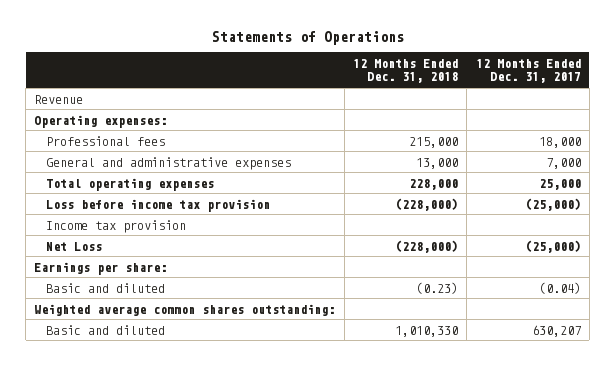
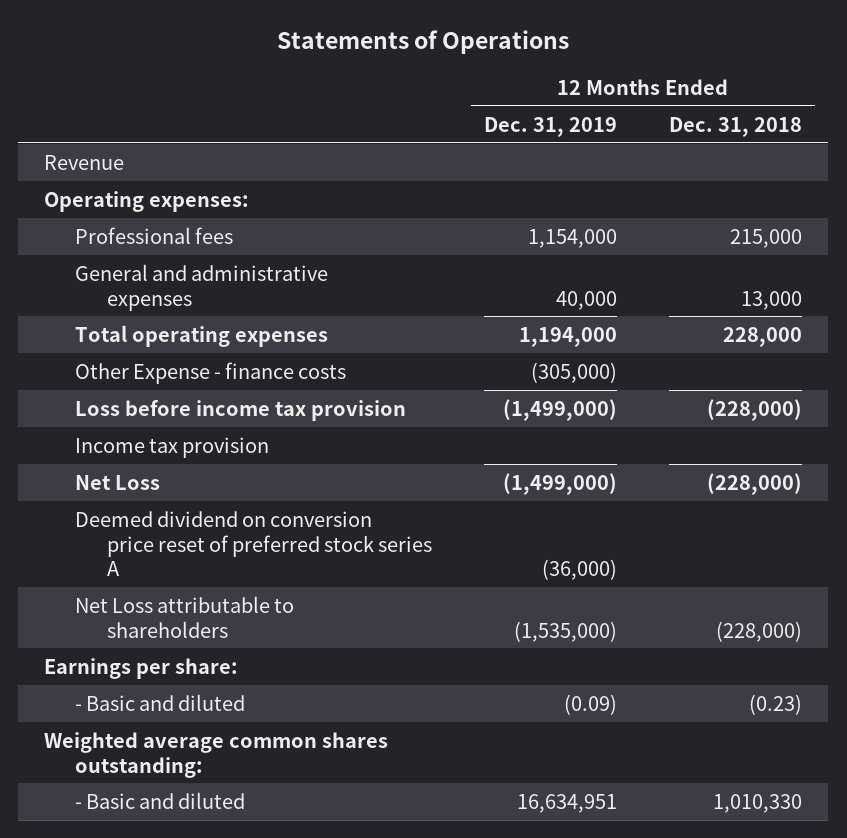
[475,58,581,84] 12 Months Ended Dec. 31, 2017 -> none
none -> [483,116,617,137] Dec. 31, 2019
none -> [75,361,347,384] Other Expense - finance costs
none -> [75,510,432,577] Deemed dividend on conversion price reset of preferred stock series A
none -> [75,595,295,638] Net Loss attributable to shareholders
[45,282,165,293] Basic and diluted -> [75,693,246,711] - Basic and diluted
[45,324,165,335] Basic and diluted -> [75,791,246,809] - Basic and diluted

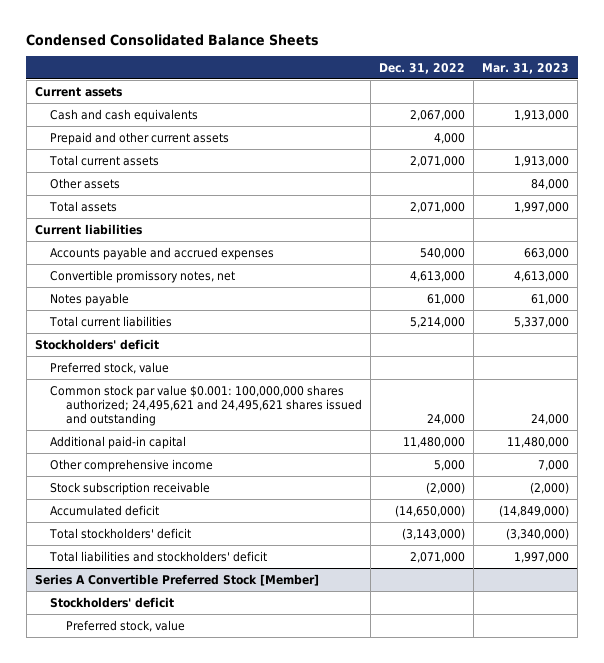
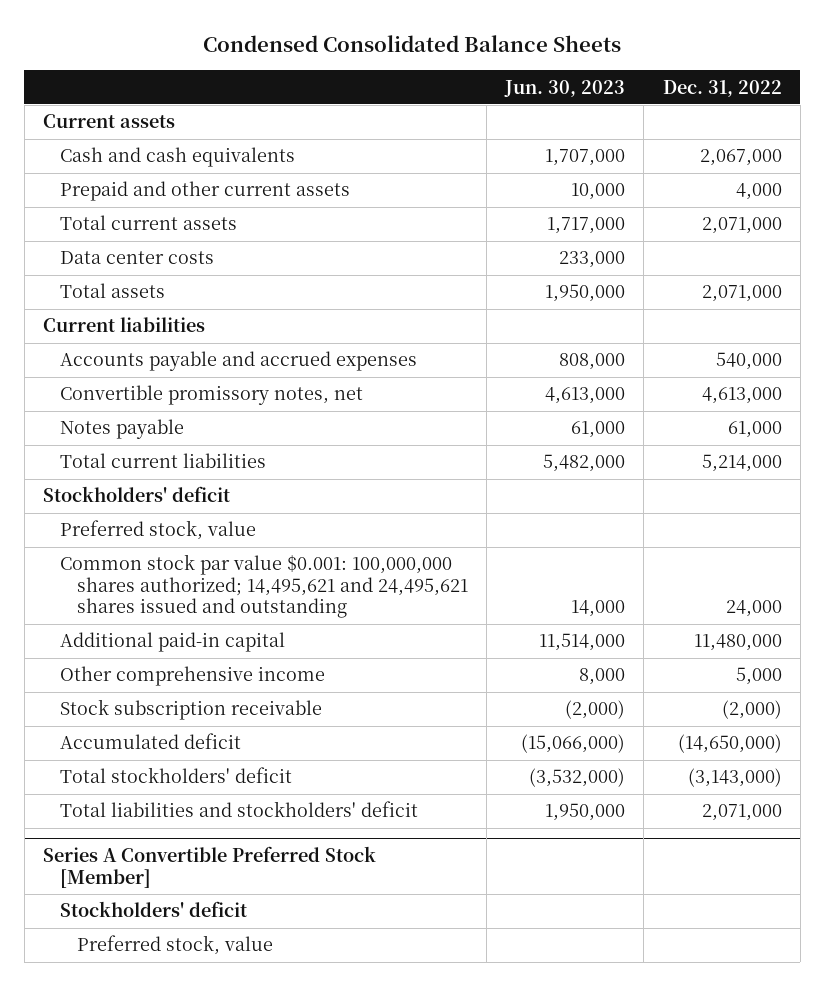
[482,62,570,74] Mar. 31, 2023 -> none
none -> [504,79,626,97] Jun. 30, 2023
[50,177,121,189] Other assets -> [59,251,214,265] Data center costs
[50,384,362,426] Common stock par value $0.001: 100,000,000 shares authorized; 24,495,621 and 24,495,621 shares issued and outstanding -> [59,554,468,619] Common stock par value $0.001: 100,000,000 shares authorized; 14,495,621 and 24,495,621 shares issued and outstanding

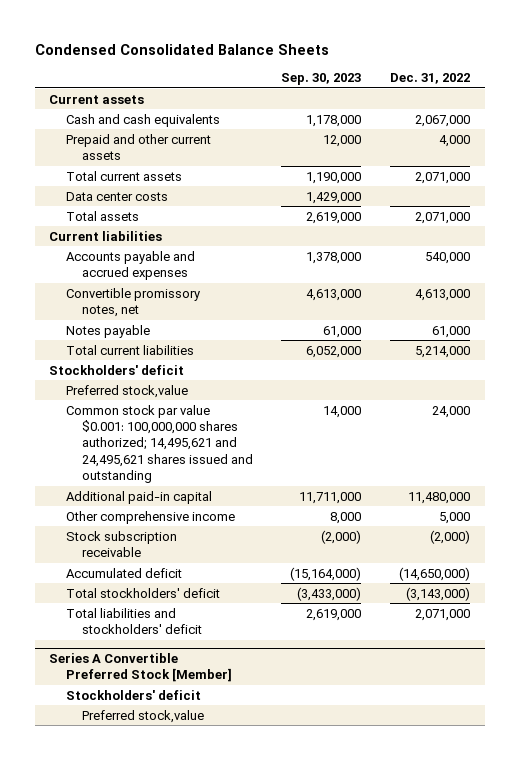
[504,79,626,97] Jun. 30, 2023 -> none
none -> [281,73,362,86] Sep. 30, 2023
[59,520,256,541] Preferred stock, value -> [65,384,188,398] Preferred stock,value
[76,935,273,956] Preferred stock, value -> [81,709,204,723] Preferred stock,value

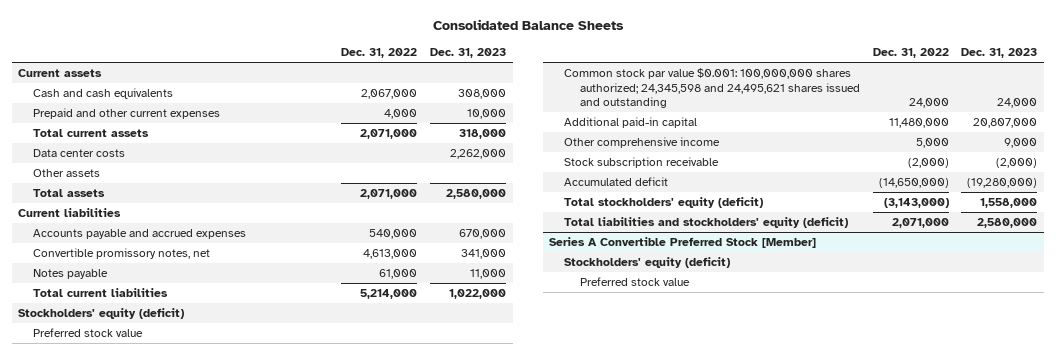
[34,43,329,55] Condensed Consolidated Balance Sheets -> [432,19,624,31] Consolidated Balance Sheets
[281,73,362,86] Sep. 30, 2023 -> none
none -> [430,48,507,59] Dec. 31, 2023
[65,133,211,161] Prepaid and other current assets -> [33,107,221,119] Prepaid and other current expenses
none -> [33,168,101,177] Other assets
[49,364,185,375] Stockholders' deficit -> [18,307,185,319] Stockholders' equity (deficit)
[65,384,188,398] Preferred stock,value -> [33,327,144,337] Preferred stock value
[65,404,253,484] Common stock par value $0.001: 100,000,000 shares authorized; 14,495,621 and 24,495,621 shares issued and outstanding -> [564,67,860,109] Common stock par value $0.001: 100,000,000 shares authorized; 24,345,598 and 24,495,621 shares issued and outstanding
[65,587,220,598] Total stockholders' deficit -> [564,196,764,208] Total stockholders' equity (deficit)
[65,607,202,635] Total liabilities and stockholders' deficit -> [564,216,849,228] Total liabilities and stockholders' equity (deficit)
[65,689,201,700] Stockholders' deficit -> [564,256,731,268] Stockholders' equity (deficit)
[81,709,204,723] Preferred stock,value -> [579,276,690,286] Preferred stock value

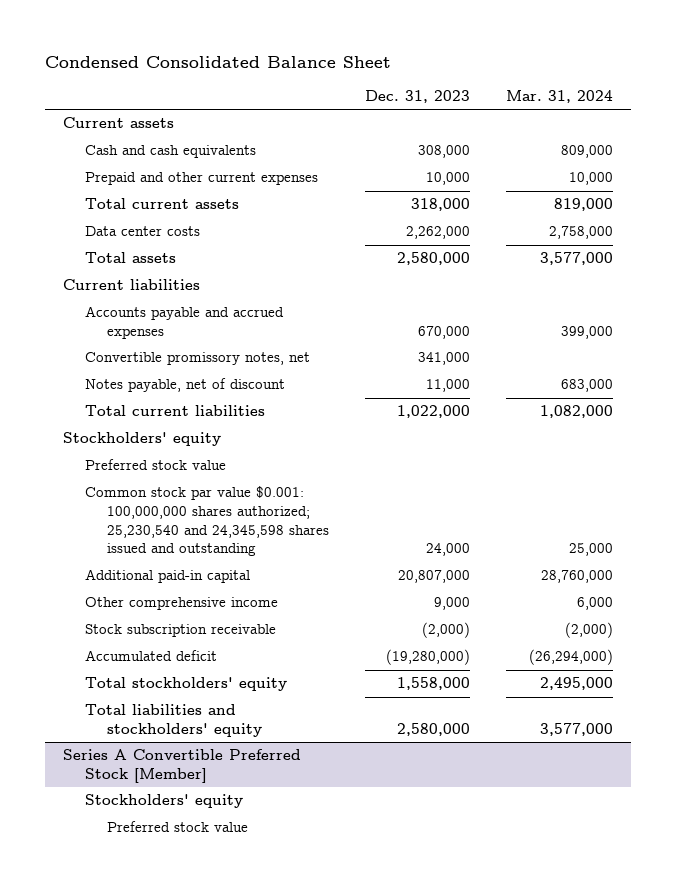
[432,19,624,31] Consolidated Balance Sheets -> [45,55,392,68] Condensed Consolidated Balance Sheet
[341,48,418,59] Dec. 31, 2022 -> none
none -> [506,90,614,104] Mar. 31, 2024
[33,168,101,177] Other assets -> none
[33,268,109,279] Notes payable -> [85,378,286,393] Notes payable, net of discount
[18,307,185,319] Stockholders' equity (deficit) -> [63,432,222,447] Stockholders' equity
[564,67,860,109] Common stock par value $0.001: 100,000,000 shares authorized; 24,345,598 and 24,495,621 shares issued and outstanding -> [85,486,330,557] Common stock par value $0.001: 100,000,000 shares authorized; 25,230,540 and 24,345,598 shares issued and outstanding
[564,196,764,208] Total stockholders' equity (deficit) -> [85,677,288,692] Total stockholders' equity
[564,216,849,228] Total liabilities and stockholders' equity (deficit) -> [85,704,263,738] Total liabilities and stockholders' equity
[564,256,731,268] Stockholders' equity (deficit) -> [85,794,244,809] Stockholders' equity

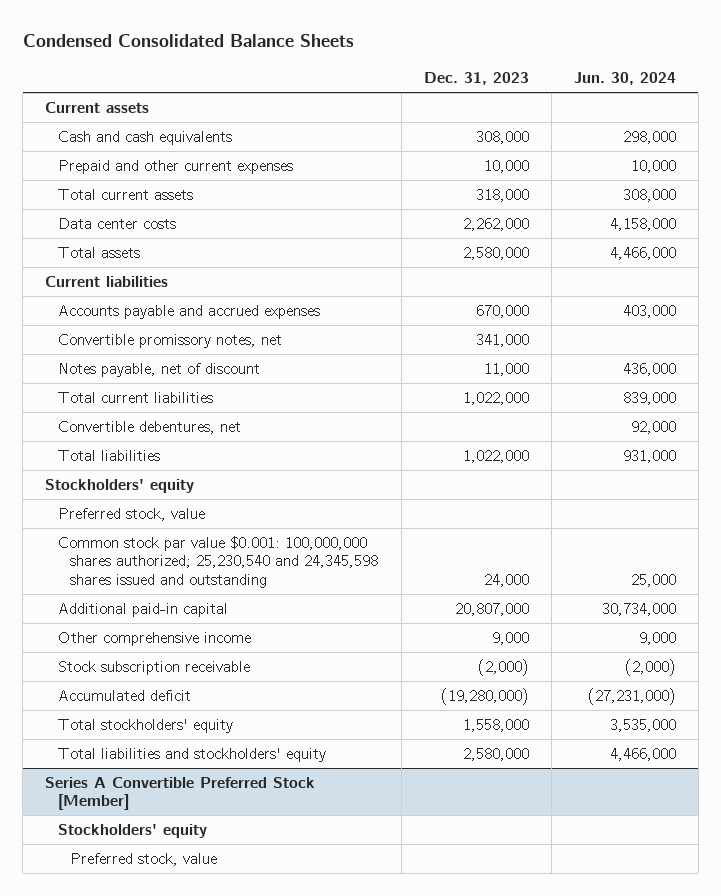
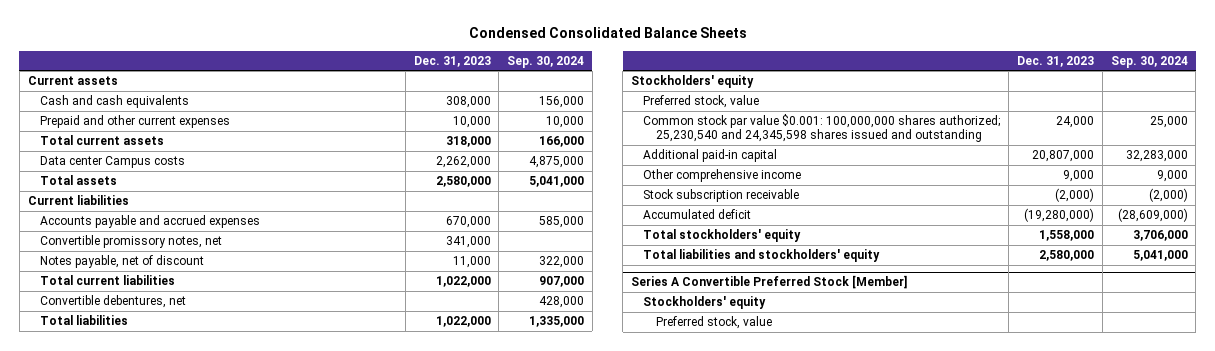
[573,72,676,86] Jun. 30, 2024 -> none
none -> [507,55,585,68] Sep. 30, 2024
[57,217,176,229] Data center costs -> [39,156,185,169] Data center Campus costs

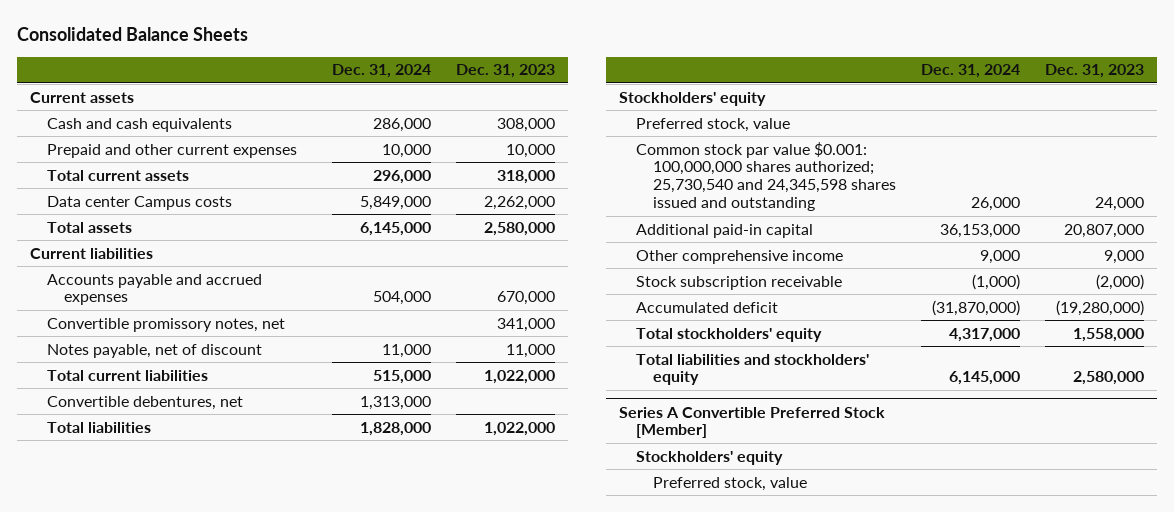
[468,27,747,39] Condensed Consolidated Balance Sheets -> [17,27,249,42] Consolidated Balance Sheets
[507,55,585,68] Sep. 30, 2024 -> none
none -> [332,64,432,79] Dec. 31, 2024
[643,114,1001,143] Common stock par value $0.001: 100,000,000 shares authorized; 25,230,540 and 24,345,598 shares issued and outstanding -> [636,141,897,212] Common stock par value $0.001: 100,000,000 shares authorized; 25,730,540 and 24,345,598 shares issued and outstanding

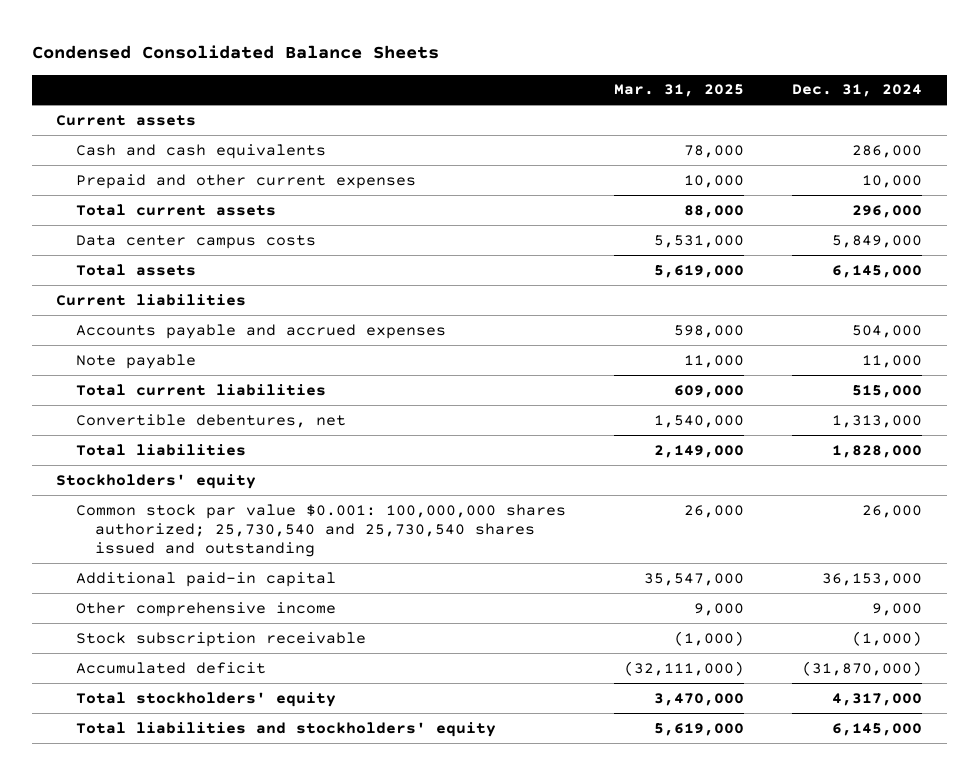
[17,27,249,42] Consolidated Balance Sheets -> [32,44,440,59] Condensed Consolidated Balance Sheets
[456,64,556,79] Dec. 31, 2023 -> none
none -> [614,84,745,98] Mar. 31, 2025
[46,195,232,210] Data center Campus costs -> [75,234,316,249] Data center campus costs
[46,317,285,332] Convertible promissory notes, net -> none
[46,343,262,358] Notes payable, net of discount -> [75,353,196,369] Note payable
[636,117,791,132] Preferred stock, value -> none
[636,141,897,212] Common stock par value $0.001: 100,000,000 shares authorized; 25,730,540 and 24,345,598 shares issued and outstanding -> [75,503,566,558] Common stock par value $0.001: 100,000,000 shares authorized; 25,730,540 and 25,730,540 shares issued and outstanding
[619,406,886,439] Series A Convertible Preferred Stock [Member] -> none
[636,450,784,465] Stockholders' equity -> none
[653,476,808,491] Preferred stock, value -> none

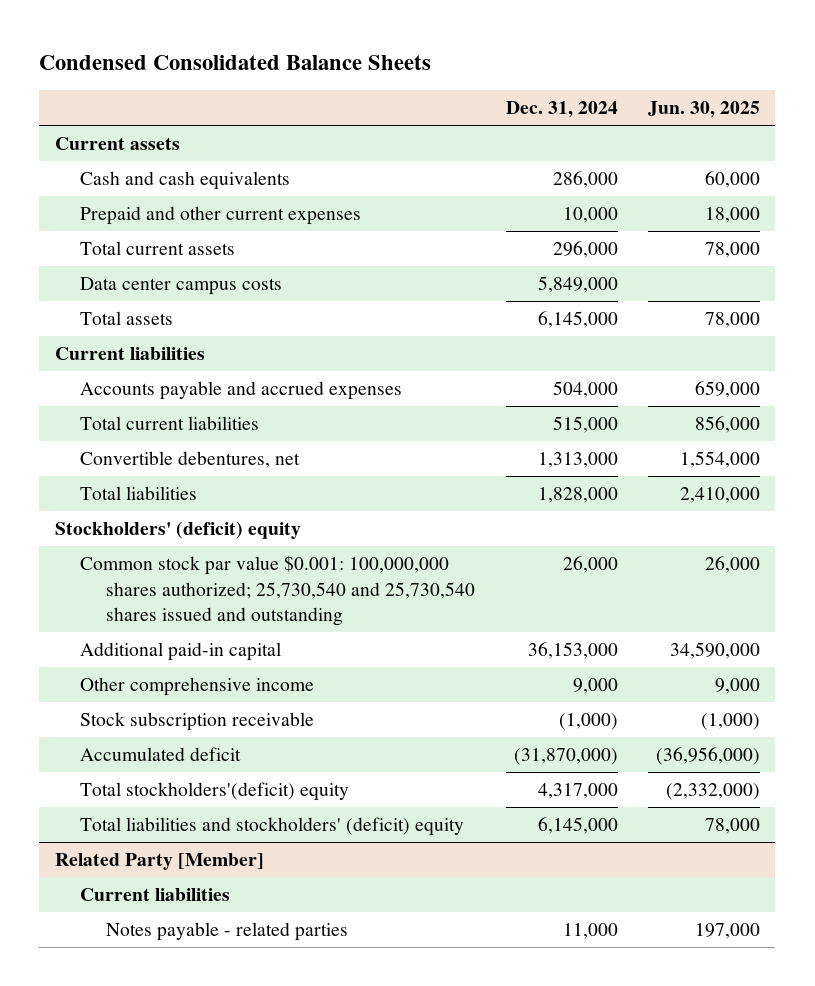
[614,84,745,98] Mar. 31, 2025 -> none
none -> [648,100,761,118] Jun. 30, 2025
[75,353,196,369] Note payable -> none
[56,473,257,489] Stockholders' equity -> [54,521,301,540] Stockholders' (deficit) equity
[75,691,336,707] Total stockholders' equity -> [80,782,350,802] Total stockholders'(deficit) equity
[75,721,496,737] Total liabilities and stockholders' equity -> [80,817,465,837] Total liabilities and stockholders' (deficit) equity
none -> [54,853,264,871] Related Party [Member]
none -> [80,888,231,902] Current liabilities
none -> [106,922,349,942] Notes payable - related parties

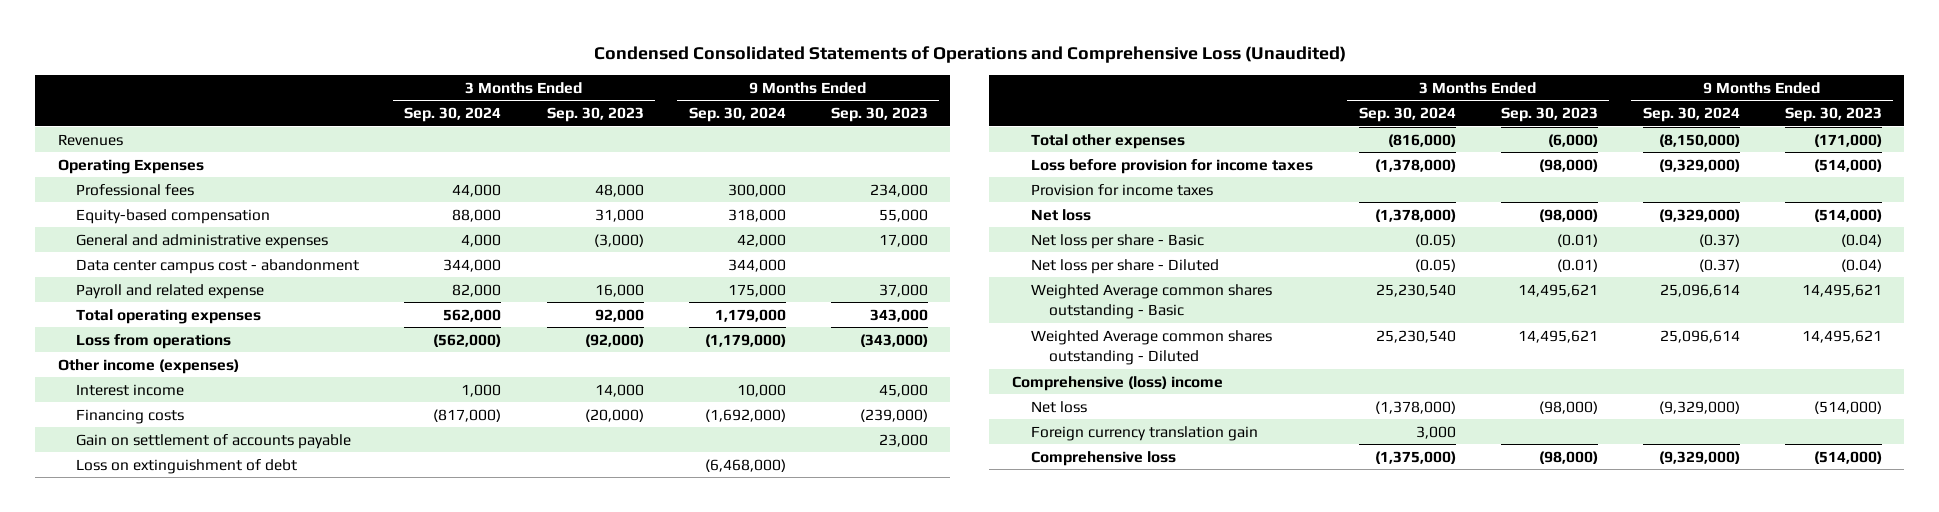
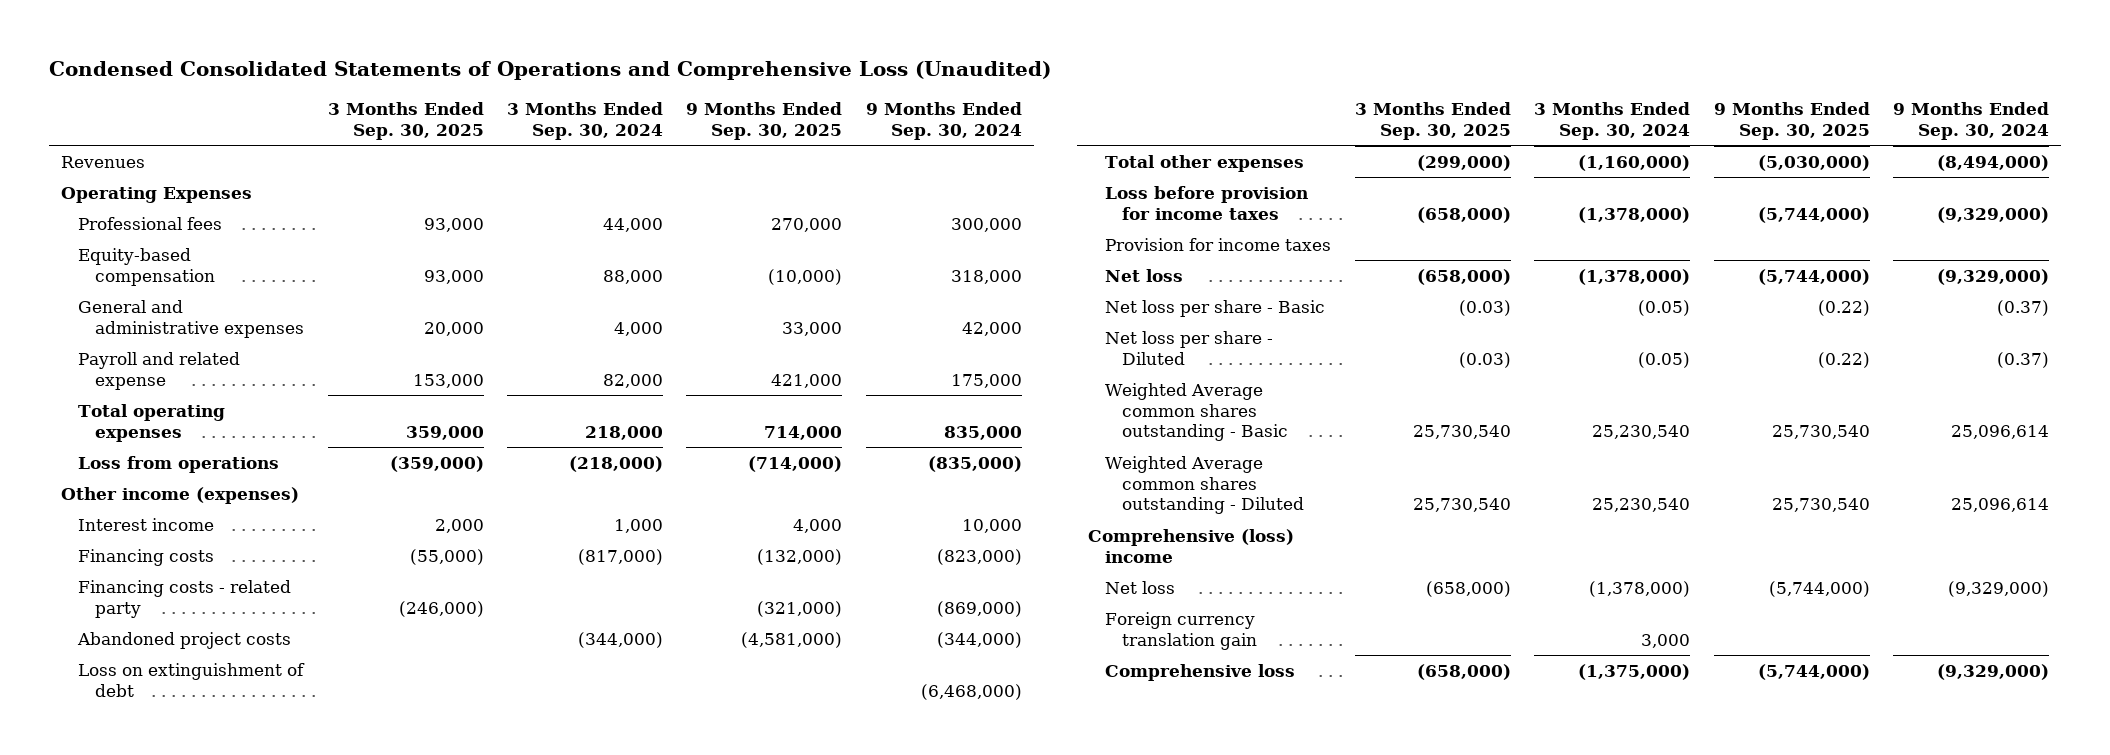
[546,107,644,123] Sep. 30, 2023 -> none
[830,107,928,123] Sep. 30, 2023 -> none
none -> [327,102,484,141] 3 Months Ended Sep. 30, 2025
none -> [686,102,843,141] 9 Months Ended Sep. 30, 2025
[76,258,360,274] Data center campus cost - abandonment -> none
[443,308,502,322] 562,000 -> [584,425,663,440] 218,000
[714,308,786,322] 1,179,000 -> [943,425,1022,440] 835,000
[433,333,502,347] (562,000) -> [568,455,663,472] (218,000)
[704,333,786,347] (1,179,000) -> [927,455,1022,472] (835,000)
[76,433,352,449] Gain on settlement of accounts payable -> none
[704,408,786,422] (1,692,000) -> [936,548,1022,565] (823,000)
none -> [78,579,292,618] Financing costs - related party
none -> [77,631,292,649] Abandoned project costs
[1387,133,1456,147] (816,000) -> [1578,154,1691,171] (1,160,000)
[1658,133,1740,147] (8,150,000) -> [1937,154,2050,171] (8,494,000)

